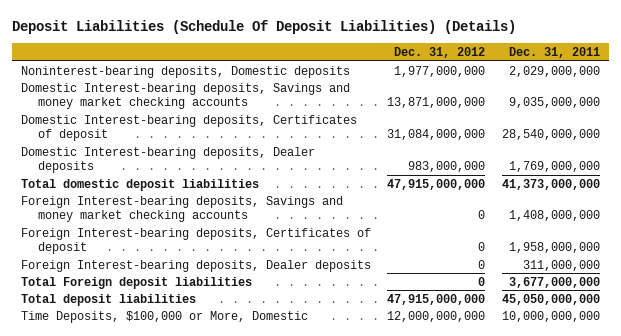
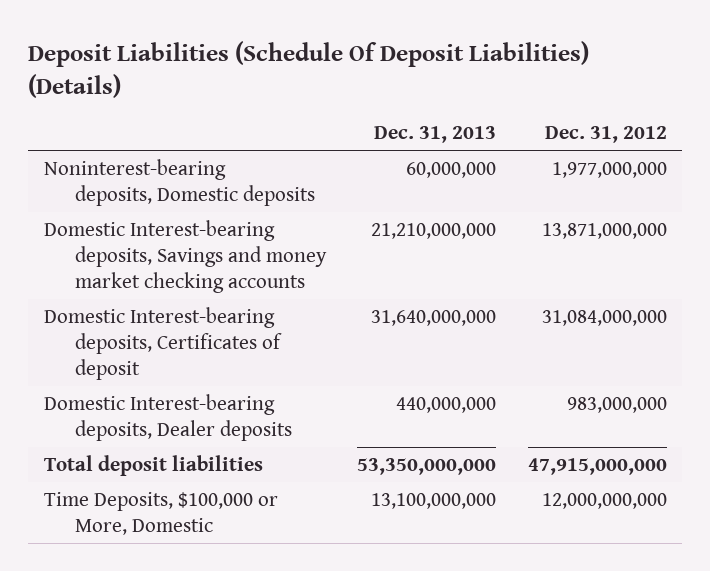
[509,47,601,59] Dec. 31, 2011 -> none
none -> [374,126,497,144] Dec. 31, 2013
[20,178,259,191] Total domestic deposit liabilities -> none
[20,195,343,223] Foreign Interest-bearing deposits, Savings and money market checking accounts -> none
[20,227,371,255] Foreign Interest-bearing deposits, Certificates of deposit -> none
[20,259,371,272] Foreign Interest-bearing deposits, Dealer deposits -> none
[20,276,252,289] Total Foreign deposit liabilities -> none

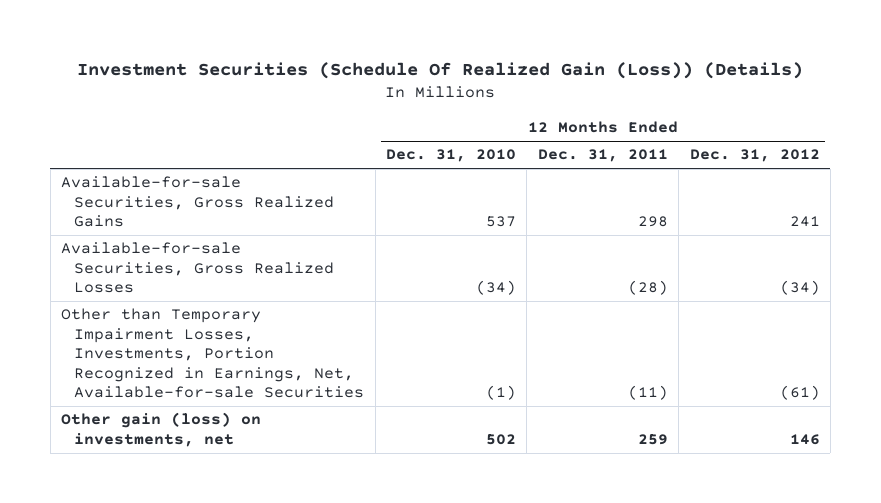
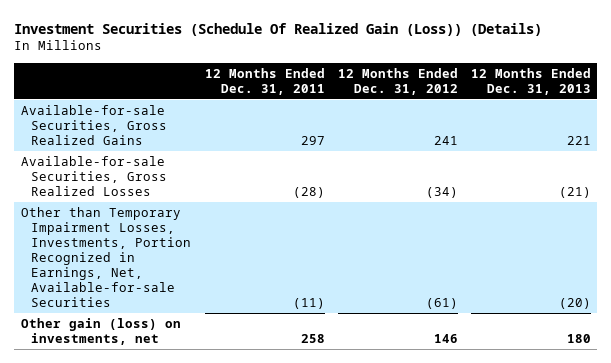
[385,149,516,163] Dec. 31, 2010 -> none
none -> [470,67,591,95] 12 Months Ended Dec. 31, 2013
[637,216,668,228] 298 -> [300,135,325,145] 297
[637,433,668,445] 259 -> [300,334,325,344] 258

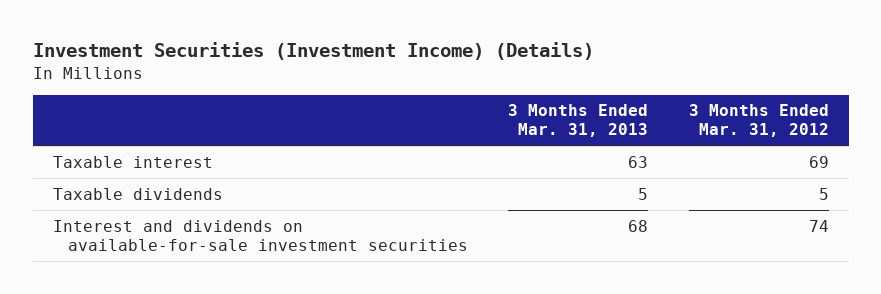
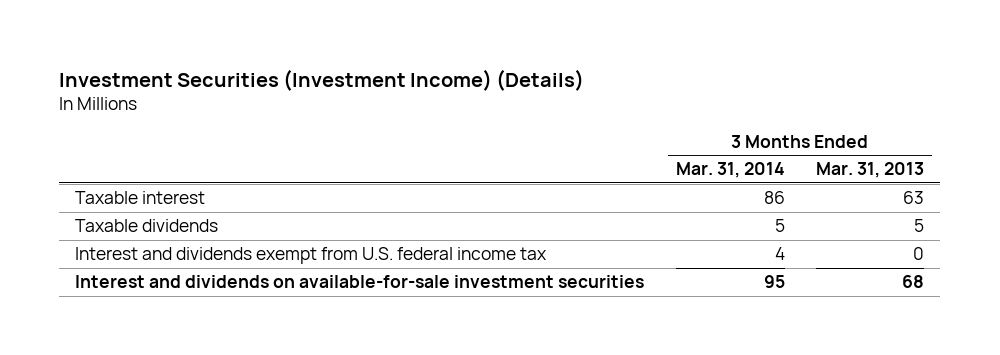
[688,104,829,138] 3 Months Ended Mar. 31, 2012 -> none
none -> [675,162,785,179] Mar. 31, 2014
none -> [75,247,548,265] Interest and dividends exempt from U.S. federal income tax

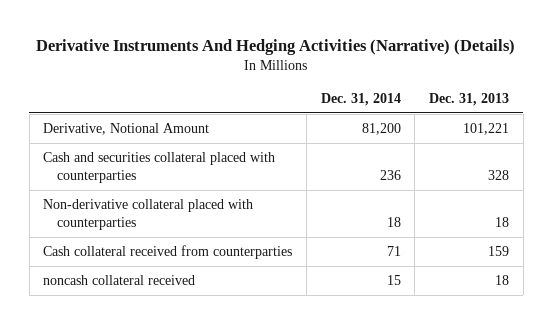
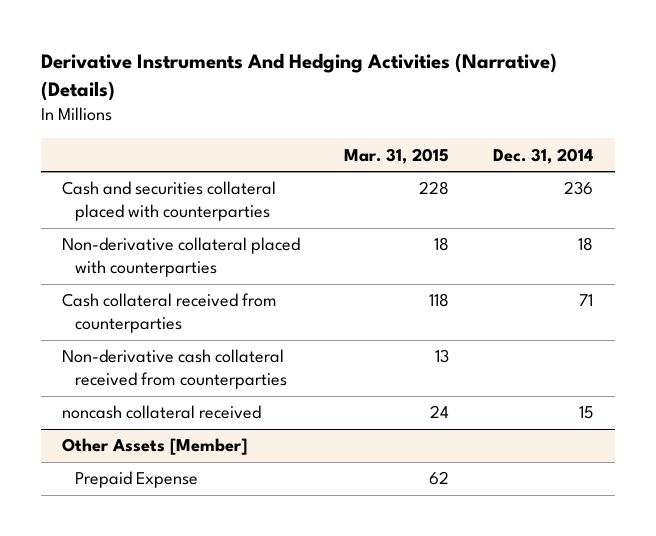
[429,93,510,107] Dec. 31, 2013 -> none
none -> [344,147,450,164] Mar. 31, 2015
[43,122,210,135] Derivative, Notional Amount -> none
none -> [62,349,288,390] Non-derivative cash collateral received from counterparties
none -> [62,438,248,456] Other Assets [Member]
none -> [75,471,199,489] Prepaid Expense

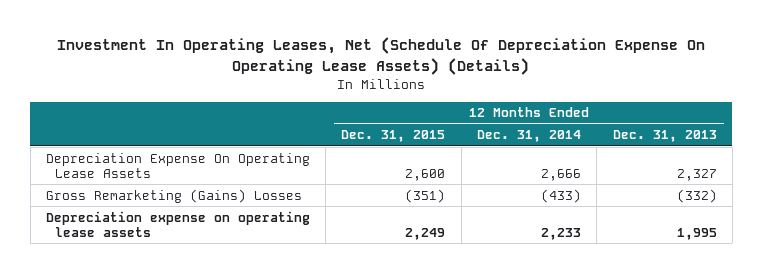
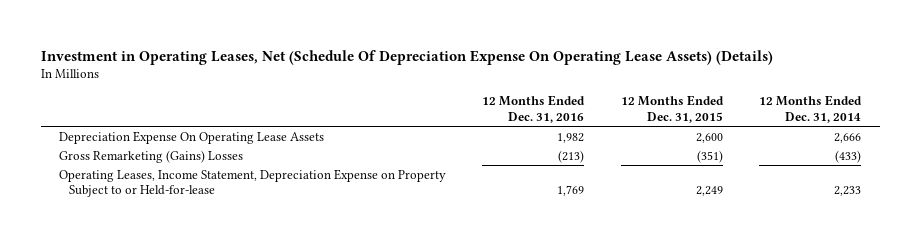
[57,37,706,75] Investment In Operating Leases, Net (Schedule Of Depreciation Expense On Operating Lease Assets) (Details) -> [40,49,773,65] Investment in Operating Leases, Net (Schedule Of Depreciation Expense On Operating Lease Assets) (Details)
[612,130,717,143] Dec. 31, 2013 -> none
none -> [482,95,586,123] 12 Months Ended Dec. 31, 2016
[45,210,310,238] Depreciation expense on operating lease assets -> [59,168,447,198] Operating Leases, Income Statement, Depreciation Expense on Property Subject to or Held-for-lease

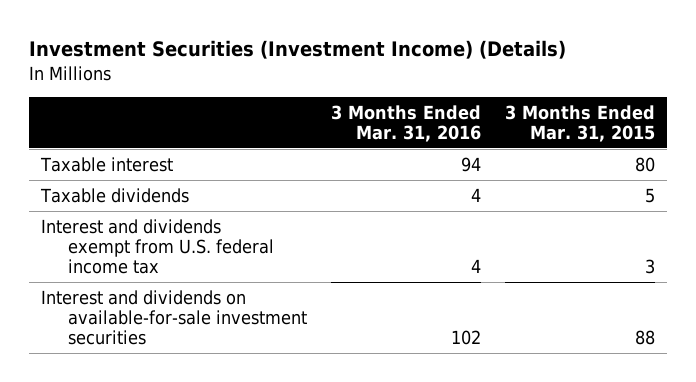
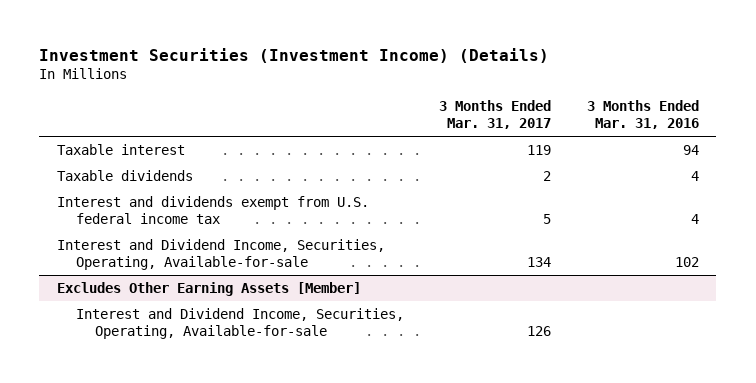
[504,104,655,142] 3 Months Ended Mar. 31, 2015 -> none
none -> [439,99,552,130] 3 Months Ended Mar. 31, 2017
[41,289,308,345] Interest and dividends on available-for-sale investment securities -> [57,238,386,271] Interest and Dividend Income, Securities, Operating, Available-for-sale
none -> [57,281,362,296] Excludes Other Earning Assets [Member]
none -> [75,307,404,340] Interest and Dividend Income, Securities, Operating, Available-for-sale

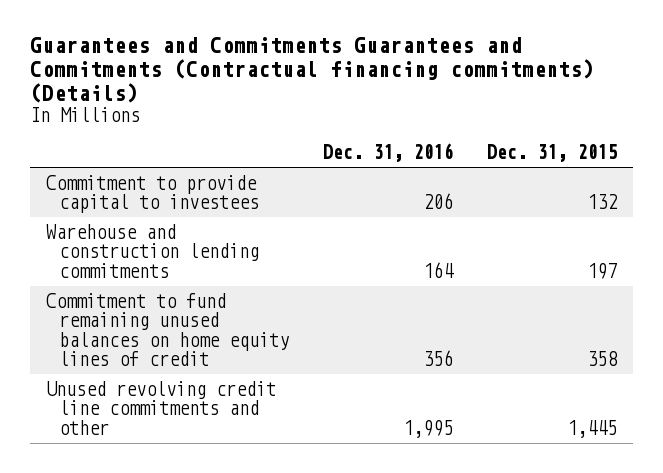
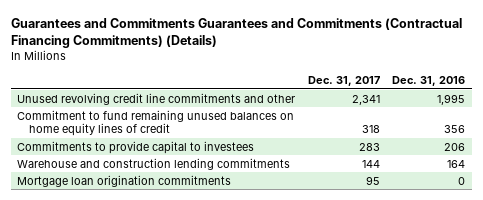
[29,37,594,103] Guarantees and Commitments Guarantees and Commitments (Contractual financing commitments) (Details) -> [11,18,463,49] Guarantees and Commitments Guarantees and Commitments (Contractual Financing Commitments) (Details)
[486,144,617,163] Dec. 31, 2015 -> none
none -> [307,75,380,86] Dec. 31, 2017
[46,175,260,214] Commitment to provide capital to investees -> none
[46,293,290,367] Commitment to fund remaining unused balances on home equity lines of credit -> [17,109,295,137] Commitment to fund remaining unused balances on home equity lines of credit
none -> [17,140,255,154] Commitments to provide capital to investees
[46,224,260,278] Warehouse and construction lending commitments -> [17,157,291,170] Warehouse and construction lending commitments
none -> [17,174,232,187] Mortgage loan origination commitments

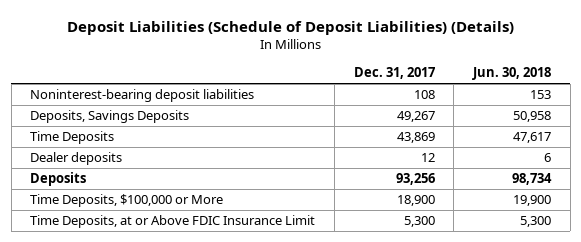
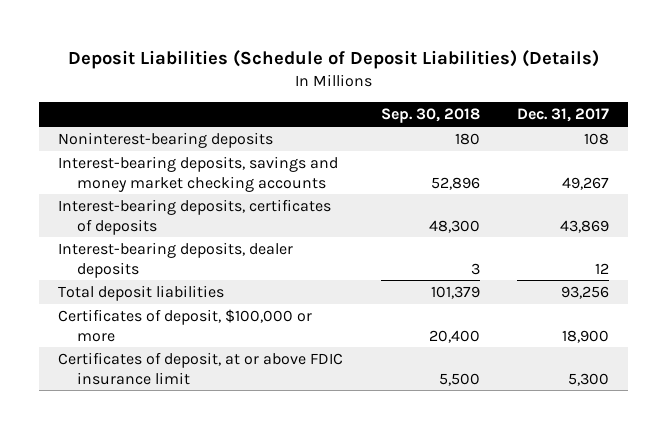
[471,67,551,81] Jun. 30, 2018 -> none
none -> [380,108,480,124] Sep. 30, 2018
[30,89,255,103] Noninterest-bearing deposit liabilities -> [57,131,273,148] Noninterest-bearing deposits
[30,110,190,124] Deposits, Savings Deposits -> [57,155,338,192] Interest-bearing deposits, savings and money market checking accounts
[30,131,115,145] Time Deposits -> [57,198,331,235] Interest-bearing deposits, certificates of deposits
[30,152,123,166] Dealer deposits -> [57,241,293,278] Interest-bearing deposits, dealer deposits
[30,172,87,187] Deposits -> [57,284,224,301] Total deposit liabilities
[30,194,224,208] Time Deposits, $100,000 or More -> [57,308,312,342] Certificates of deposit, $100,000 or more
[30,215,316,229] Time Deposits, at or Above FDIC Insurance Limit -> [57,351,343,385] Certificates of deposit, at or above FDIC insurance limit

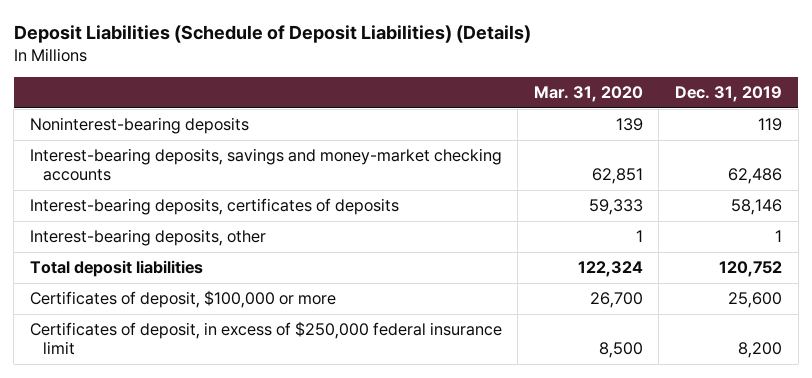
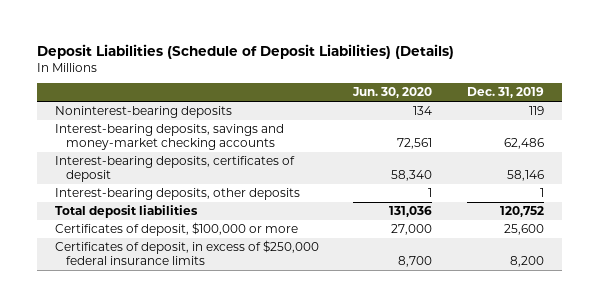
[533,86,643,103] Mar. 31, 2020 -> none
none -> [352,87,433,99] Jun. 30, 2020
[29,198,399,216] Interest-bearing deposits, certificates of deposits -> [54,156,295,183] Interest-bearing deposits, certificates of deposit
[29,229,266,247] Interest-bearing deposits, other -> [54,188,300,201] Interest-bearing deposits, other deposits
[29,321,502,356] Certificates of deposit, in excess of $250,000 federal insurance limit -> [54,240,319,266] Certificates of deposit, in excess of $250,000 federal insurance limits

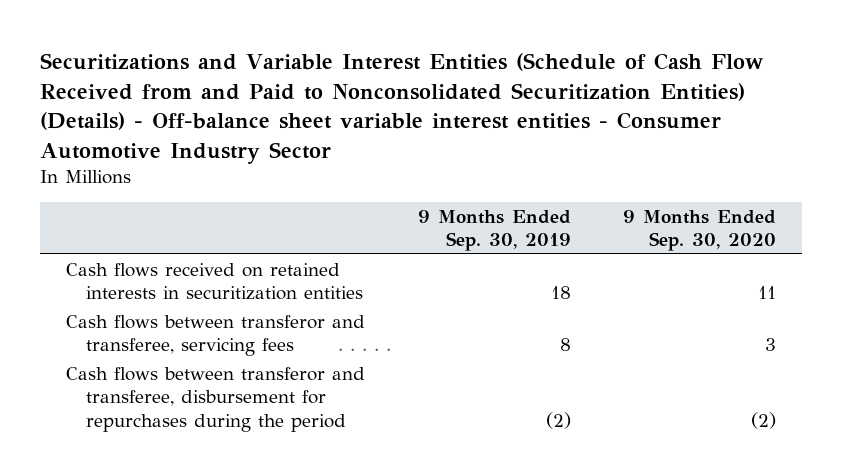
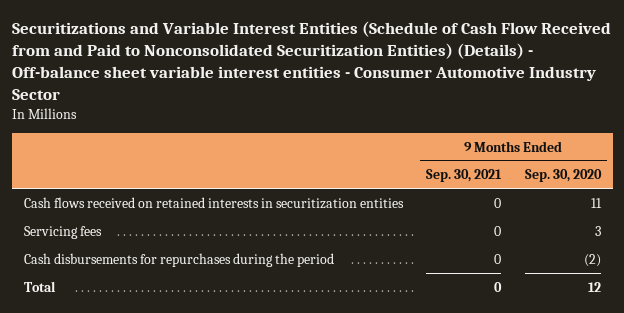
[417,209,571,252] 9 Months Ended Sep. 30, 2019 -> none
none -> [426,169,503,183] Sep. 30, 2021
[66,314,366,357] Cash flows between transferor and transferee, servicing fees -> [23,225,102,239] Servicing fees
[66,366,366,432] Cash flows between transferor and transferee, disbursement for repurchases during the period -> [23,252,334,267] Cash disbursements for repurchases during the period
none -> [23,280,56,292] Total

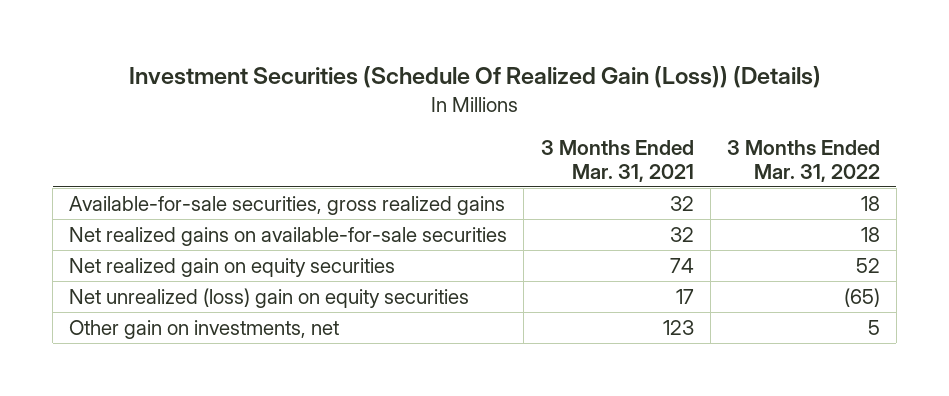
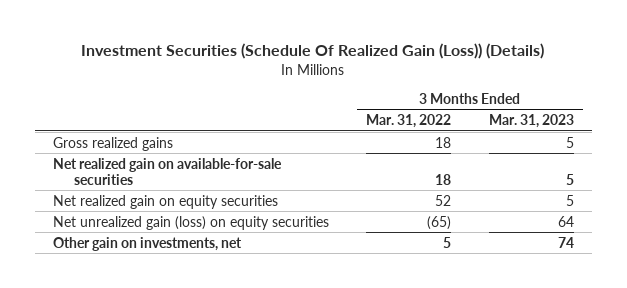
[540,140,694,183] 3 Months Ended Mar. 31, 2021 -> none
none -> [488,114,574,129] Mar. 31, 2023
[69,195,506,215] Available-for-sale securities, gross realized gains -> [53,136,174,151] Gross realized gains
[69,226,508,246] Net realized gains on available-for-sale securities -> [53,157,283,185] Net realized gain on available-for-sale securities
[69,287,470,308] Net unrealized (loss) gain on equity securities -> [53,215,330,230] Net unrealized gain (loss) on equity securities

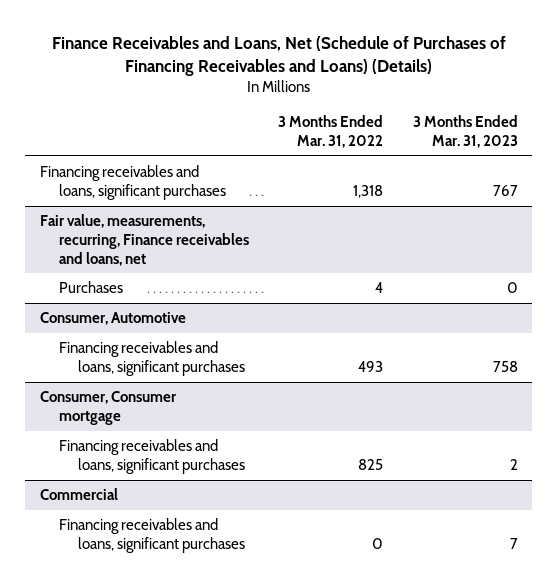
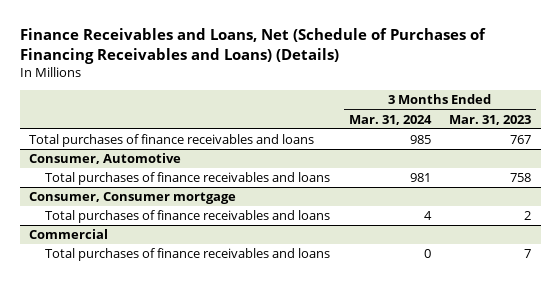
[278,115,384,148] 3 Months Ended Mar. 31, 2022 -> none
none -> [348,114,432,125] Mar. 31, 2024
[40,214,250,266] Fair value, measurements, recurring, Finance receivables and loans, net -> none
[59,281,124,294] Purchases -> none
[40,165,227,200] Financing receivables and loans, significant purchases -> [28,134,314,148] Total purchases of finance receivables and loans
[59,341,246,376] Financing receivables and loans, significant purchases -> [45,172,331,186] Total purchases of finance receivables and loans
[59,439,246,474] Financing receivables and loans, significant purchases -> [45,210,331,224] Total purchases of finance receivables and loans
[59,518,246,553] Financing receivables and loans, significant purchases -> [45,248,331,262] Total purchases of finance receivables and loans

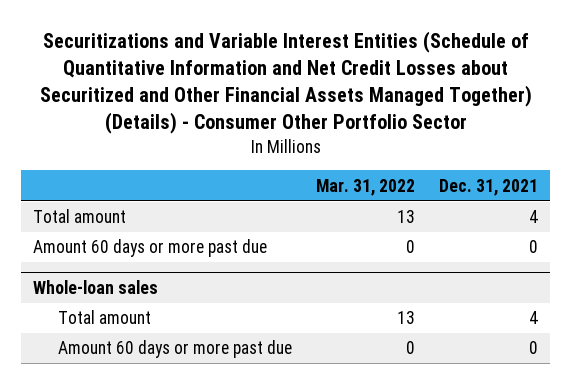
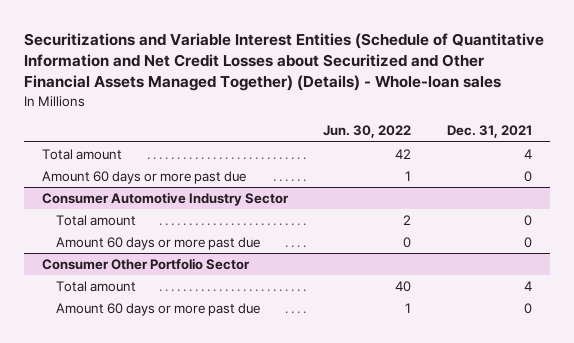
[39,31,532,135] Securitizations and Variable Interest Entities (Schedule of Quantitative Information and Net Credit Losses about Securitized and Other Financial Assets Managed Together) (Details) - Consumer Other Portfolio Sector -> [23,32,544,92] Securitizations and Variable Interest Entities (Schedule of Quantitative Information and Net Credit Losses about Securitized and Other Financial Assets Managed Together) (Details) - Whole-loan sales
[315,178,415,196] Mar. 31, 2022 -> none
none -> [323,125,412,139] Jun. 30, 2022
[33,279,159,294] Whole-loan sales -> [41,192,289,207] Consumer Automotive Industry Sector
none -> [56,215,137,227] Total amount
none -> [56,237,261,251] Amount 60 days or more past due
none -> [41,258,250,271] Consumer Other Portfolio Sector

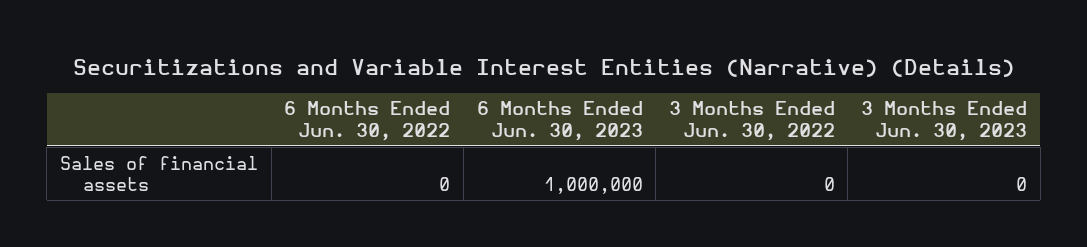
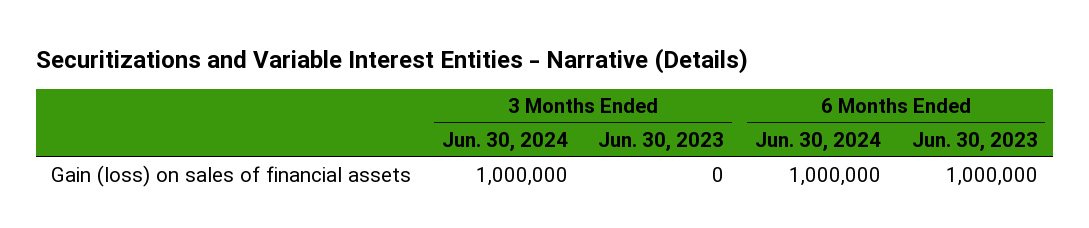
[72,58,1015,77] Securitizations and Variable Interest Entities (Narrative) (Details) -> [35,47,748,74] Securitizations and Variable Interest Entities - Narrative (Details)
[284,101,451,141] 6 Months Ended Jun. 30, 2022 -> none
[668,101,835,141] 3 Months Ended Jun. 30, 2022 -> none
none -> [441,132,568,152] Jun. 30, 2024
none -> [755,132,882,152] Jun. 30, 2024
[59,155,258,192] Sales of financial assets -> [51,165,412,188] Gain (loss) on sales of financial assets

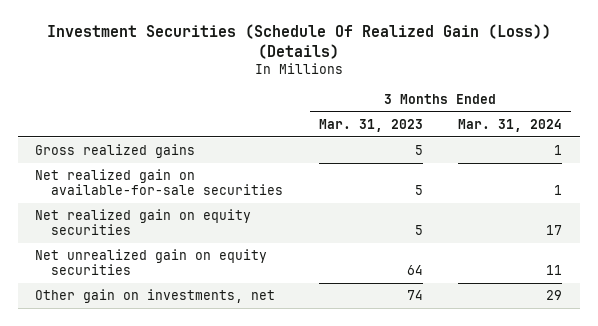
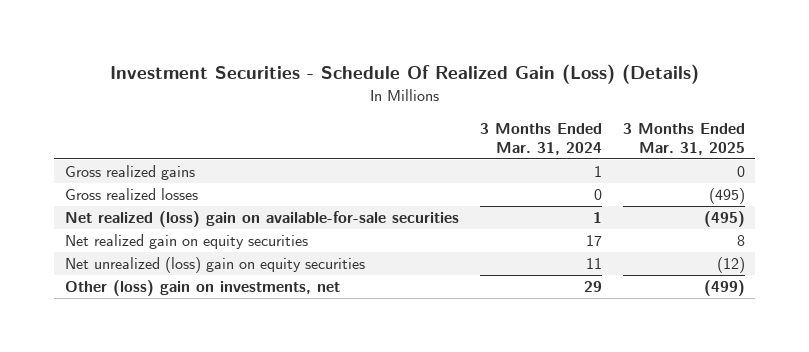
[46,24,551,60] Investment Securities (Schedule Of Realized Gain (Loss)) (Details) -> [109,64,699,85] Investment Securities - Schedule Of Realized Gain (Loss) (Details)
[318,118,423,132] Mar. 31, 2023 -> none
none -> [622,122,745,155] 3 Months Ended Mar. 31, 2025
none -> [64,188,198,201] Gross realized losses
[35,169,284,196] Net realized gain on available-for-sale securities -> [64,211,459,228] Net realized (loss) gain on available-for-sale securities
[35,249,268,276] Net unrealized gain on equity securities -> [64,257,365,274] Net unrealized (loss) gain on equity securities
[35,289,276,304] Other gain on investments, net -> [64,280,340,297] Other (loss) gain on investments, net

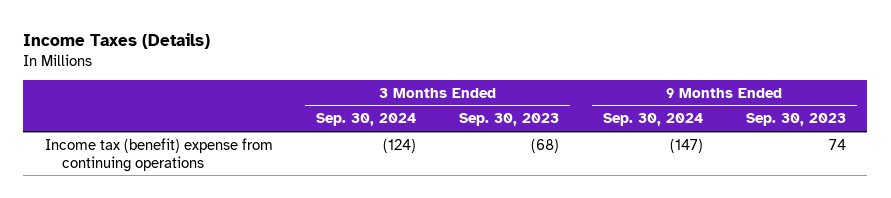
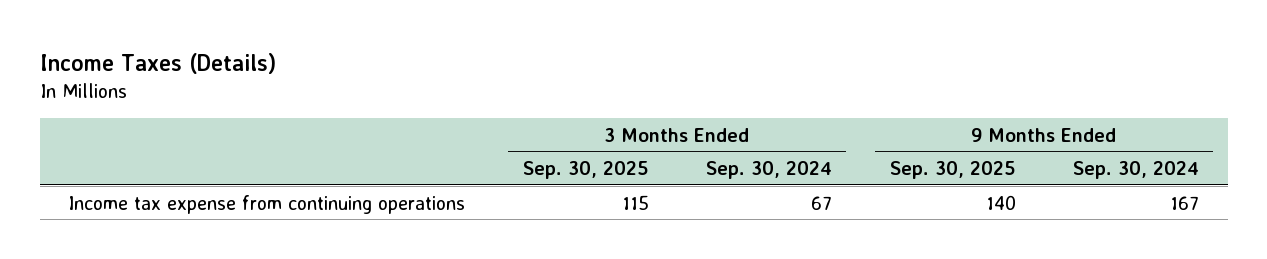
[459,113,560,127] Sep. 30, 2023 -> none
[745,113,846,127] Sep. 30, 2023 -> none
none -> [522,160,649,179] Sep. 30, 2025
none -> [889,160,1016,179] Sep. 30, 2025
[44,137,273,172] Income tax (benefit) expense from continuing operations -> [68,194,466,214] Income tax expense from continuing operations
[383,138,417,153] (124) -> [811,195,833,210] 67
[669,138,703,153] (147) -> [1169,195,1199,210] 167

